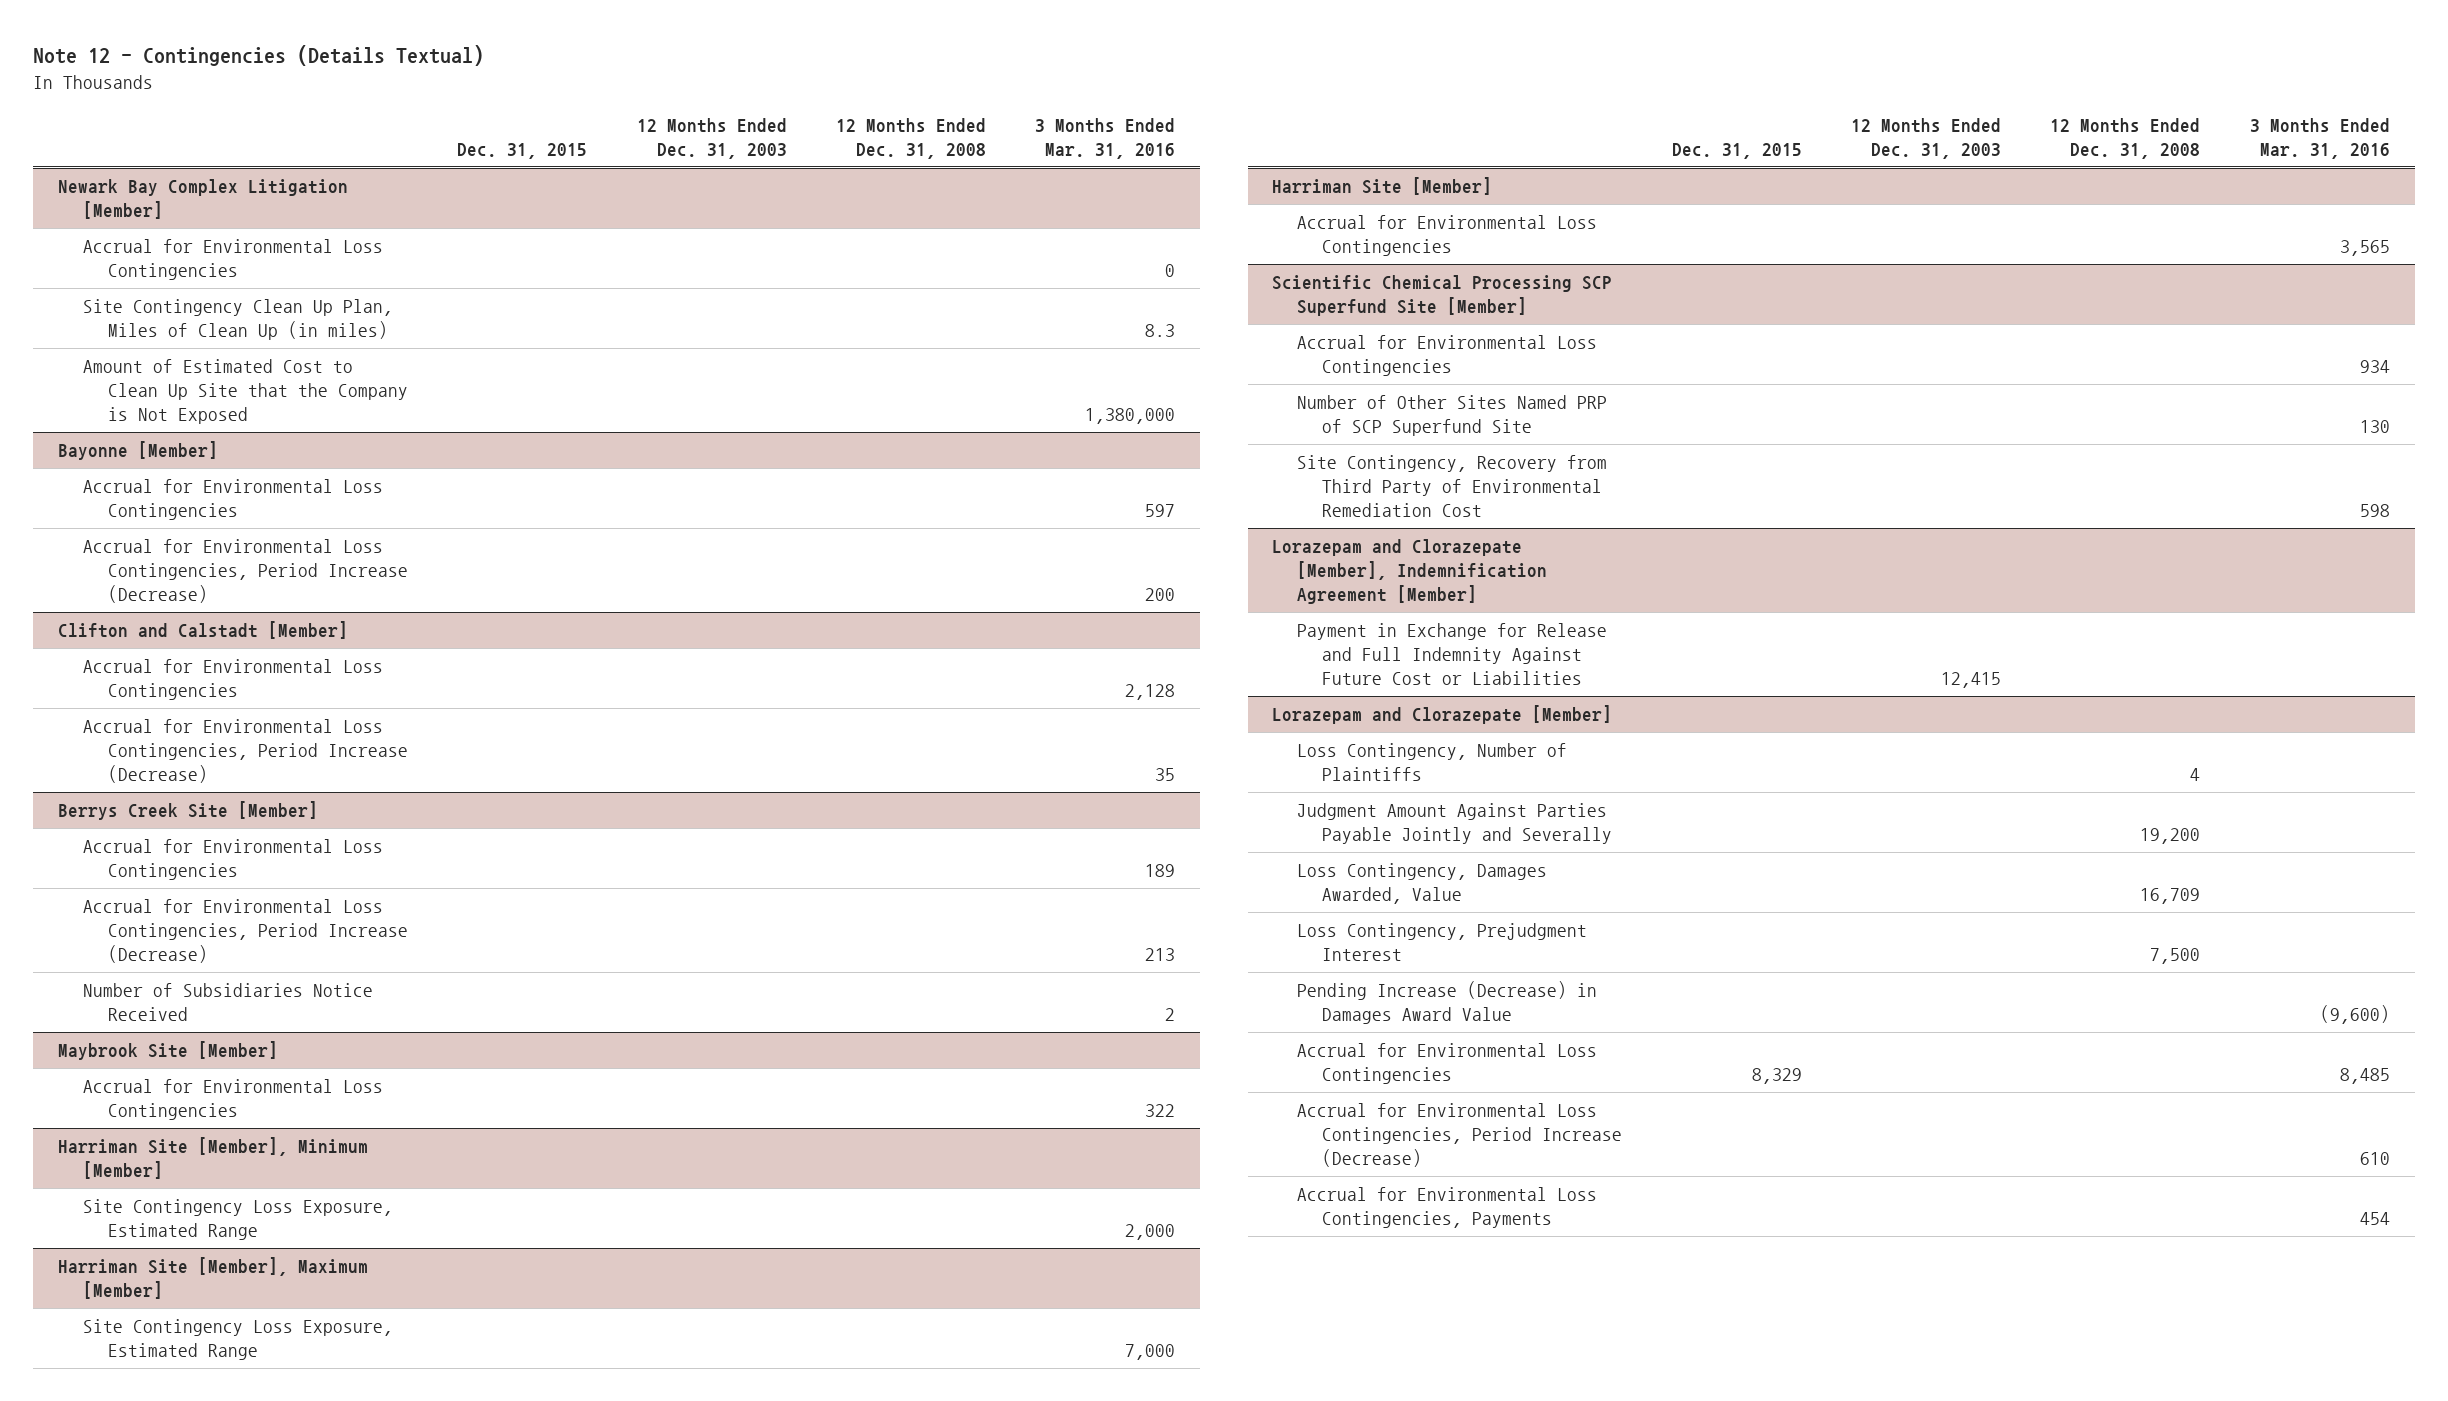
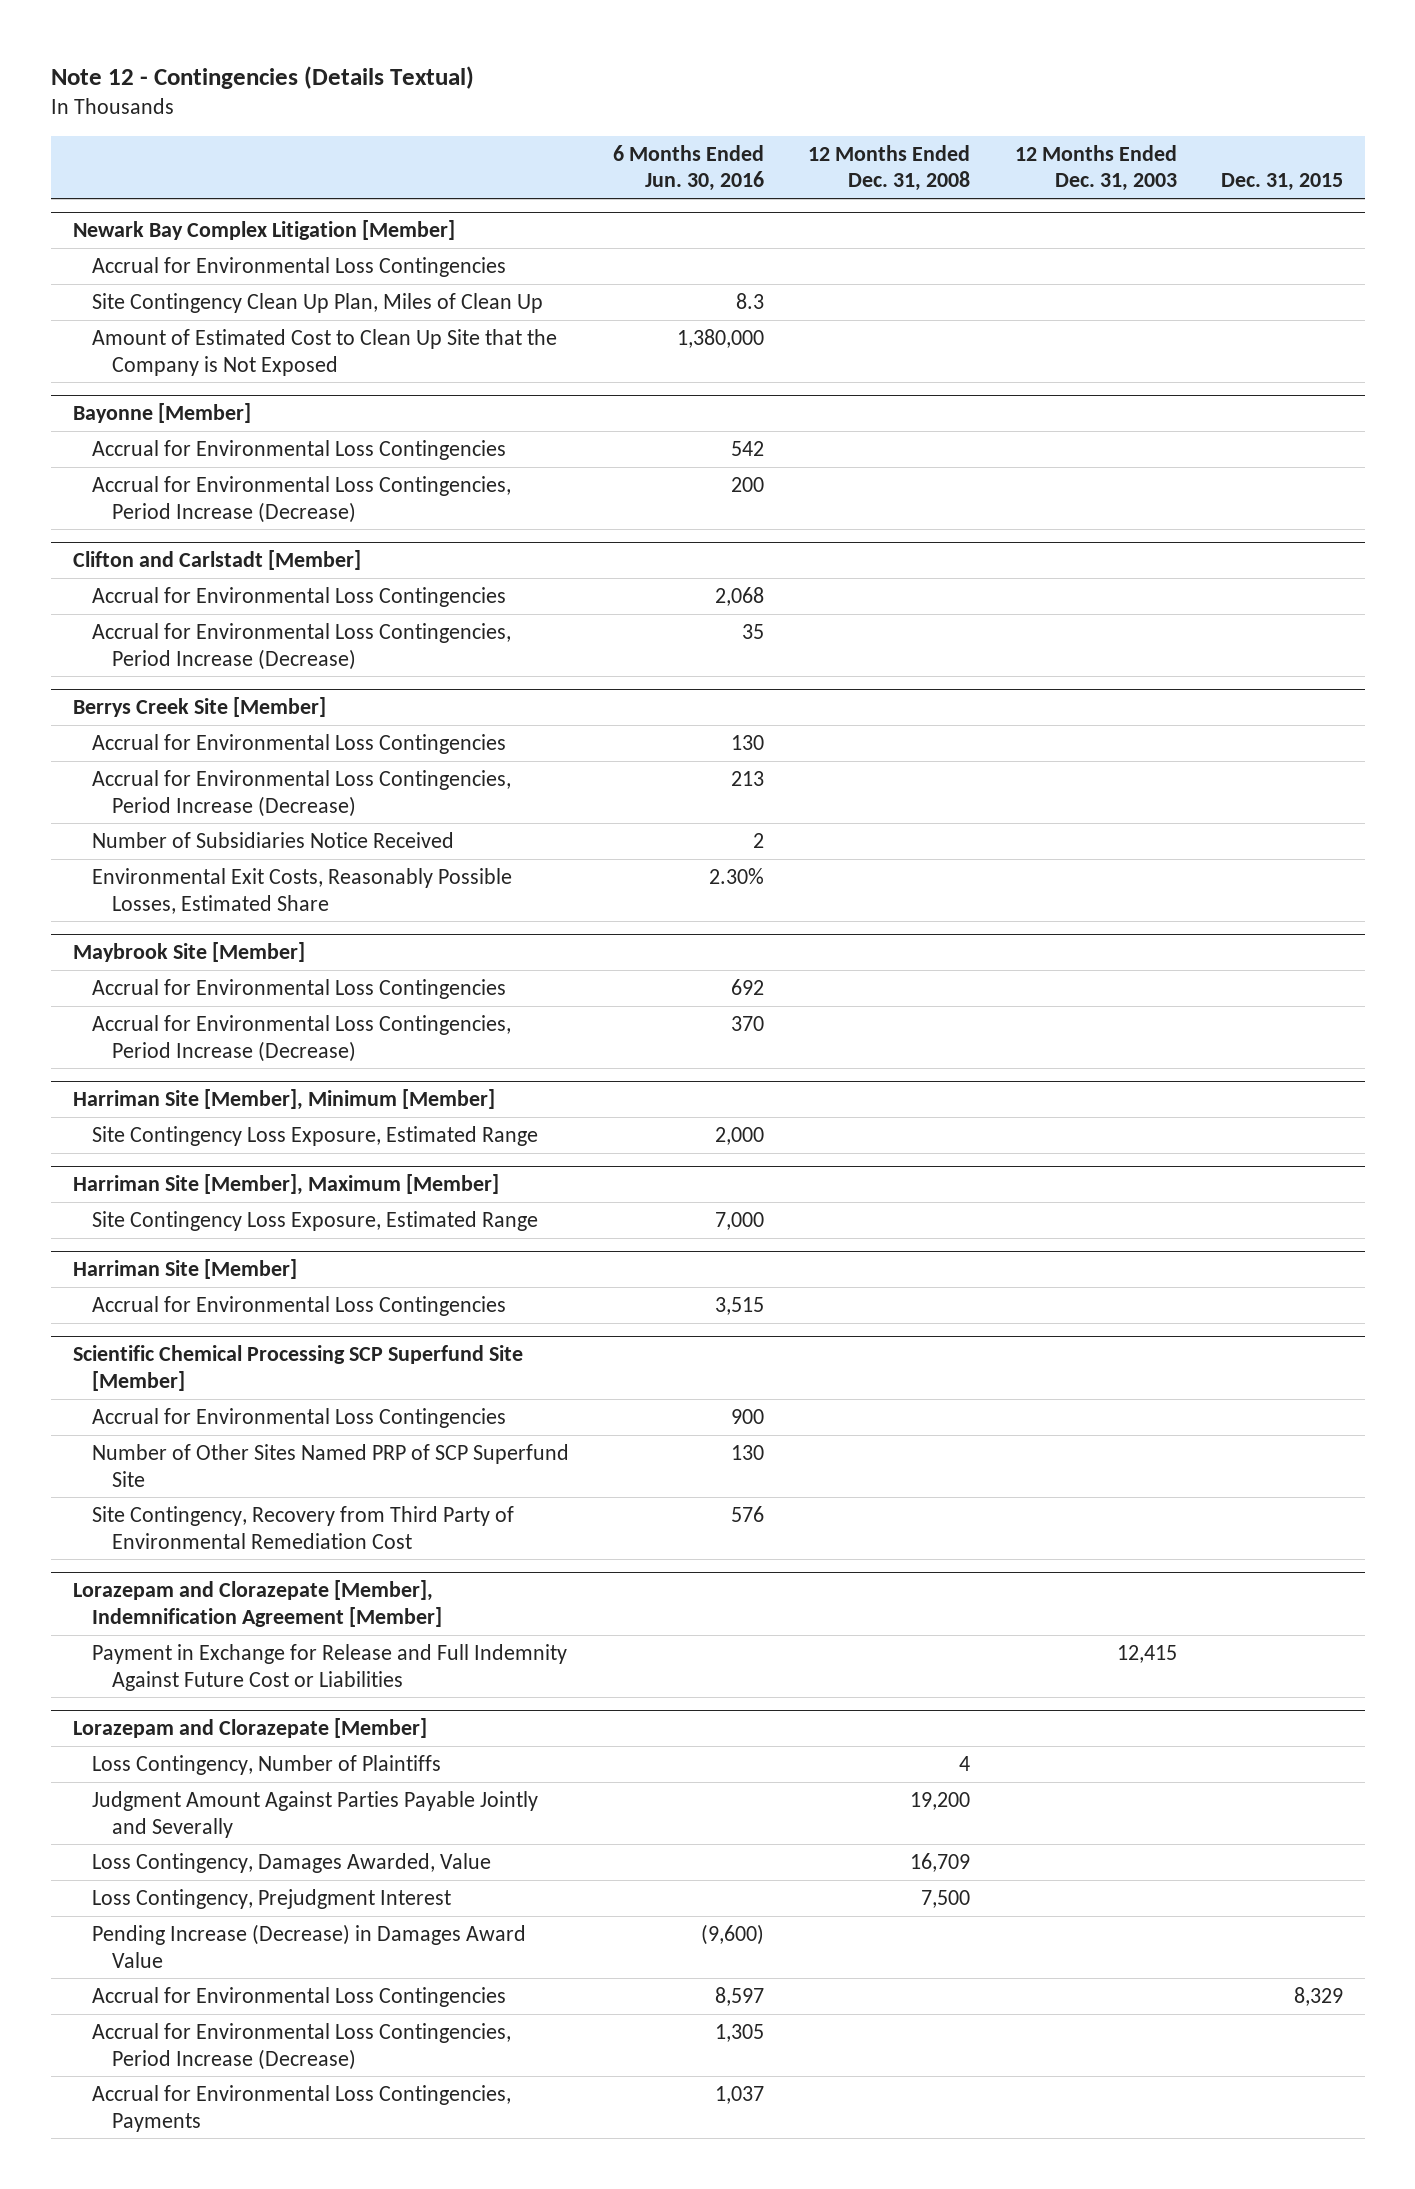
[1035,117,1176,159] 3 Months Ended Mar. 31, 2016 -> none
none -> [613,144,765,192] 6 Months Ended Jun. 30, 2016
[82,298,393,340] Site Contingency Clean Up Plan, Miles of Clean Up (in miles) -> [92,292,544,313] Site Contingency Clean Up Plan, Miles of Clean Up
[57,620,348,639] Clifton and Calstadt [Member] -> none
[82,658,383,700] Accrual for Environmental Loss Contingencies -> none
[82,718,408,783] Accrual for Environmental Loss Contingencies, Period Increase (Decrease) -> none
none -> [72,550,361,571] Clifton and Carlstadt [Member]
none -> [92,586,507,607] Accrual for Environmental Loss Contingencies
none -> [92,622,512,670] Accrual for Environmental Loss Contingencies, Period Increase (Decrease)
none -> [92,867,513,914] Environmental Exit Costs, Reasonably Possible Losses, Estimated Share
none -> [92,1014,512,1062] Accrual for Environmental Loss Contingencies, Period Increase (Decrease)

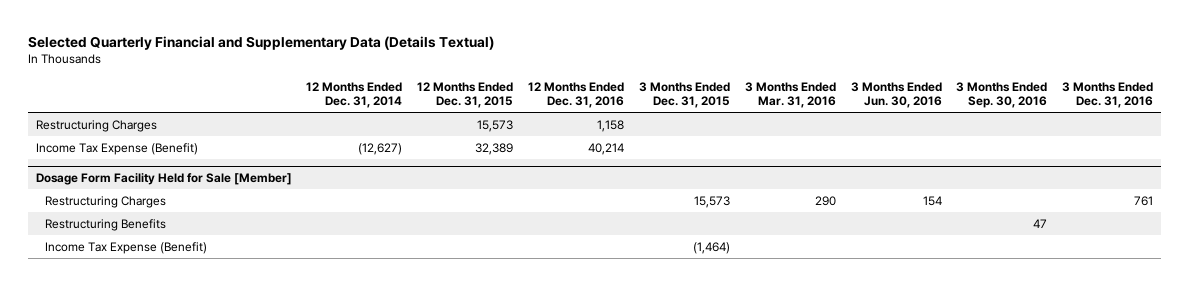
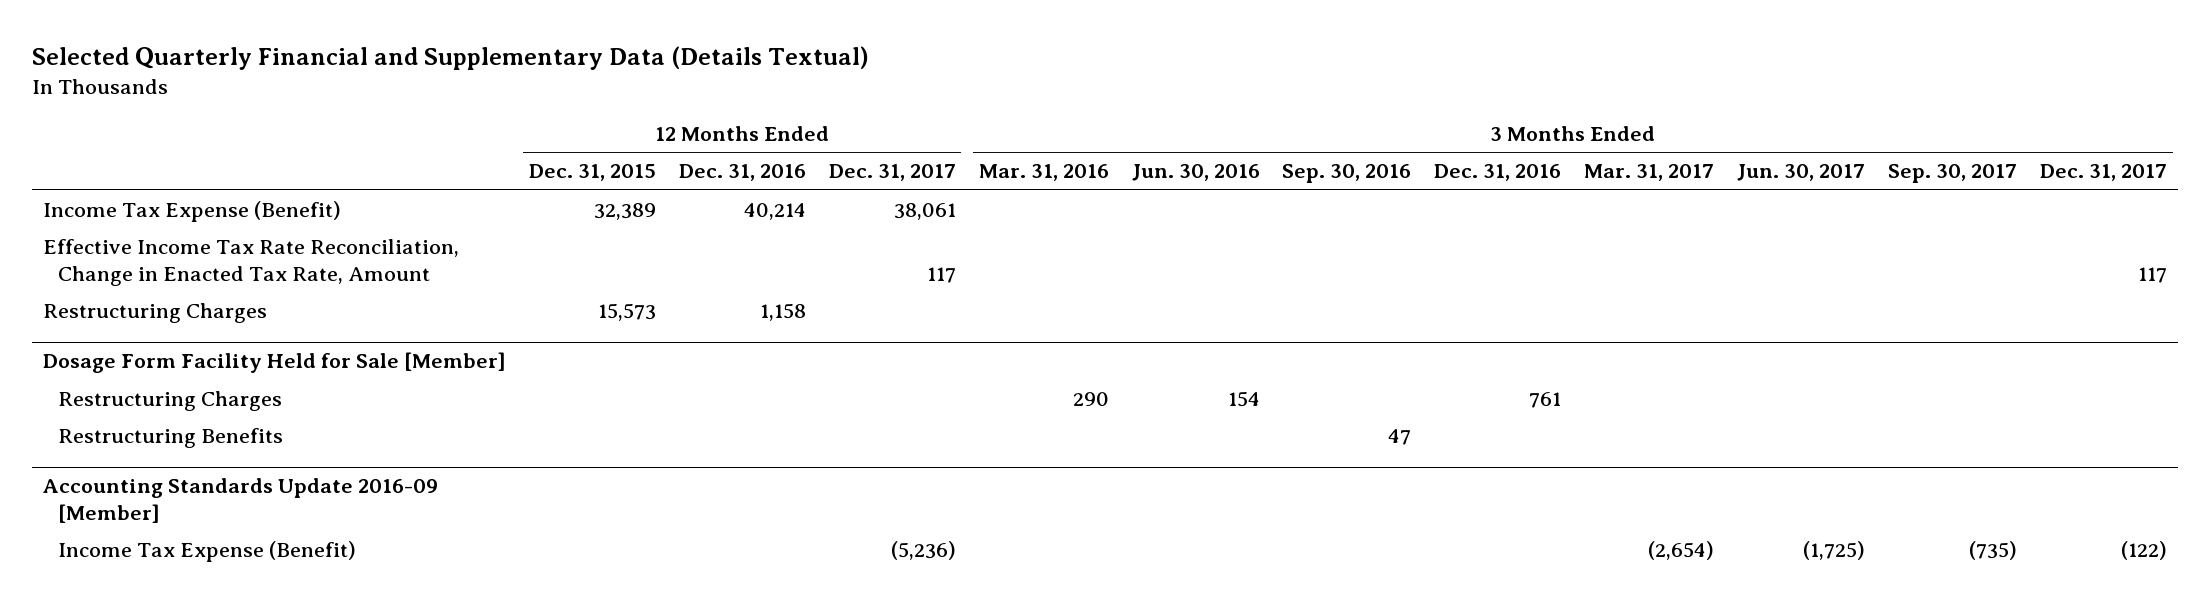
[306,81,403,109] 12 Months Ended Dec. 31, 2014 -> none
[638,81,730,109] 3 Months Ended Dec. 31, 2015 -> none
none -> [828,164,956,182] Dec. 31, 2017
none -> [1584,164,1715,182] Mar. 31, 2017
none -> [1737,164,1866,182] Jun. 30, 2017
none -> [1888,164,2018,184] Sep. 30, 2017
none -> [2039,164,2167,182] Dec. 31, 2017
none -> [43,238,460,286] Effective Income Tax Rate Reconciliation, Change in Enacted Tax Rate, Amount
[35,119,157,132] Restructuring Charges -> [43,302,268,323] Restructuring Charges
[45,241,208,254] Income Tax Expense (Benefit) -> none
none -> [43,478,439,524] Accounting Standards Update 2016-09 [Member]
none -> [58,540,357,562] Income Tax Expense (Benefit)

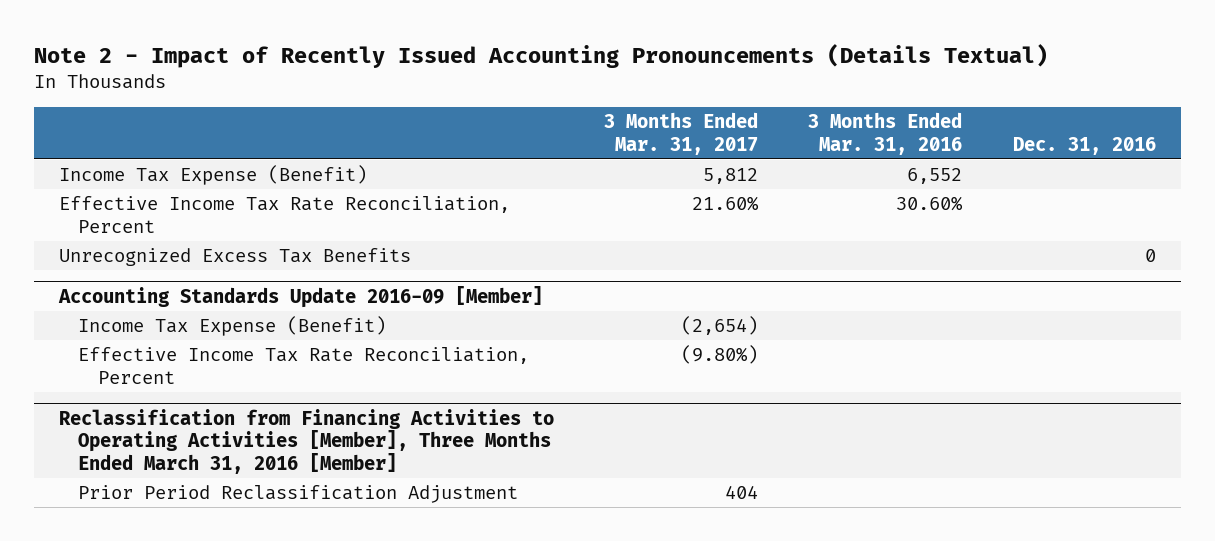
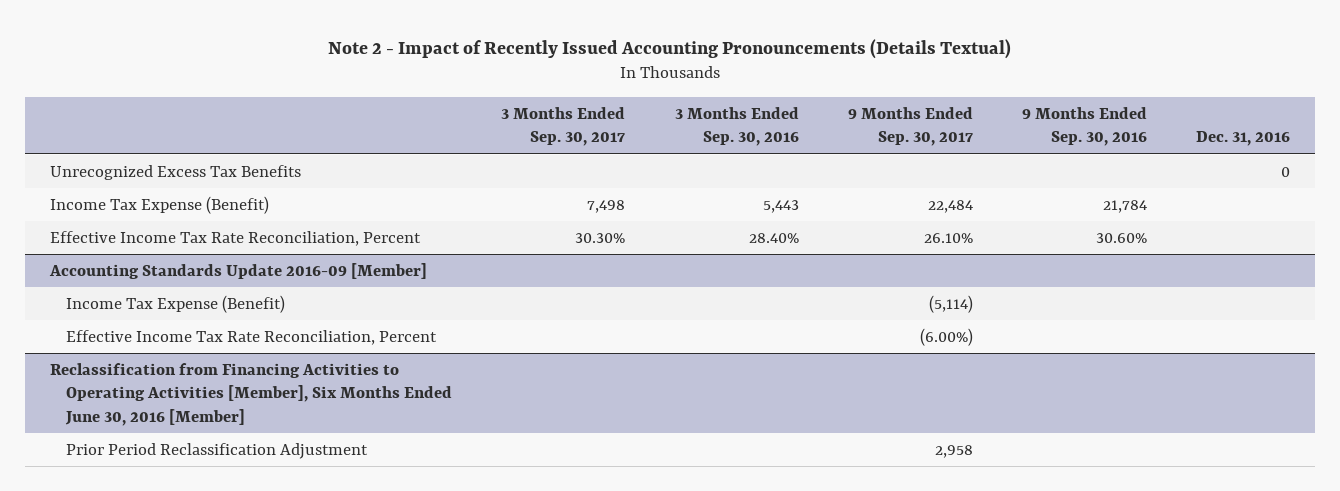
[604,111,759,155] 3 Months Ended Mar. 31, 2017 -> none
[808,111,963,155] 3 Months Ended Mar. 31, 2016 -> none
none -> [501,106,626,147] 3 Months Ended Sep. 30, 2017
none -> [674,106,799,147] 3 Months Ended Sep. 30, 2016
none -> [847,106,973,147] 9 Months Ended Sep. 30, 2017
none -> [1021,106,1147,147] 9 Months Ended Sep. 30, 2016
[59,248,412,267] Unrecognized Excess Tax Benefits -> [49,164,301,180] Unrecognized Excess Tax Benefits
[59,408,555,474] Reclassification from Financing Activities to Operating Activities [Member], Three Months Ended March 31, 2016 [Member] -> [49,362,453,426] Reclassification from Financing Activities to Operating Activities [Member], Six Months Ended June 30, 2016 [Member]

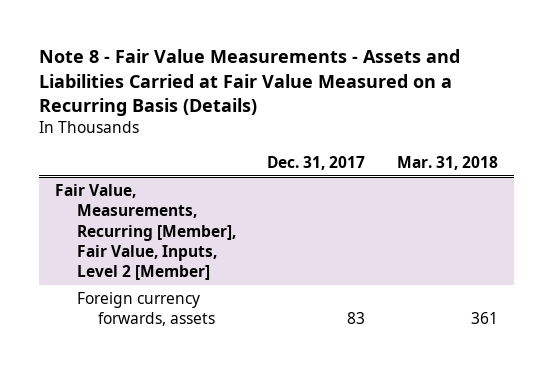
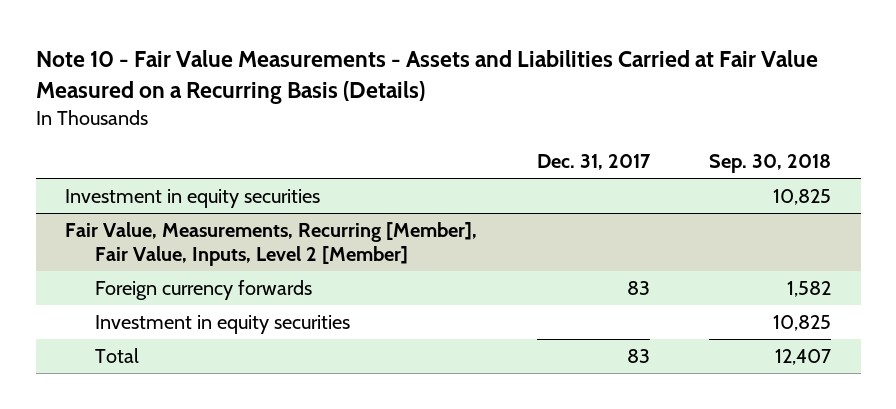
[39,49,461,116] Note 8 - Fair Value Measurements - Assets and Liabilities Carried at Fair Value Measured on a Recurring Basis (Details) -> [35,49,818,104] Note 10 - Fair Value Measurements - Assets and Liabilities Carried at Fair Value Measured on a Recurring Basis (Details)
[396,155,498,170] Mar. 31, 2018 -> none
none -> [708,154,831,174] Sep. 30, 2018
none -> [65,188,321,208] Investment in equity securities
[76,292,215,327] Foreign currency forwards, assets -> [95,279,313,300] Foreign currency forwards
none -> [95,314,351,334] Investment in equity securities
none -> [95,347,140,363] Total

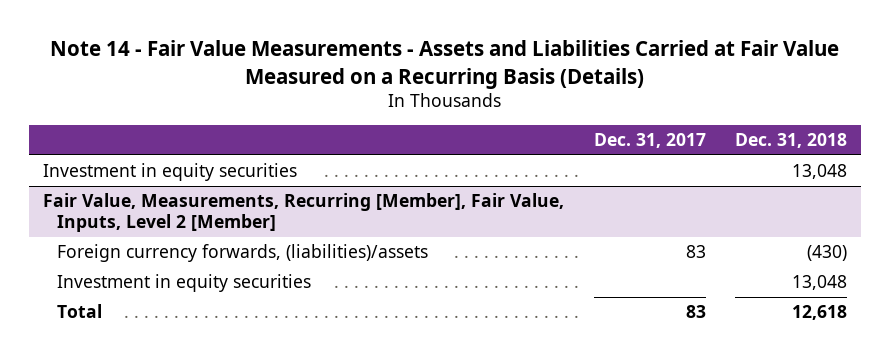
[35,49,818,104] Note 10 - Fair Value Measurements - Assets and Liabilities Carried at Fair Value Measured on a Recurring Basis (Details) -> [50,40,840,89] Note 14 - Fair Value Measurements - Assets and Liabilities Carried at Fair Value Measured on a Recurring Basis (Details)
[708,154,831,174] Sep. 30, 2018 -> none
none -> [734,133,847,149] Dec. 31, 2018
[95,279,313,300] Foreign currency forwards -> [56,244,428,263] Foreign currency forwards, (liabilities)/assets

